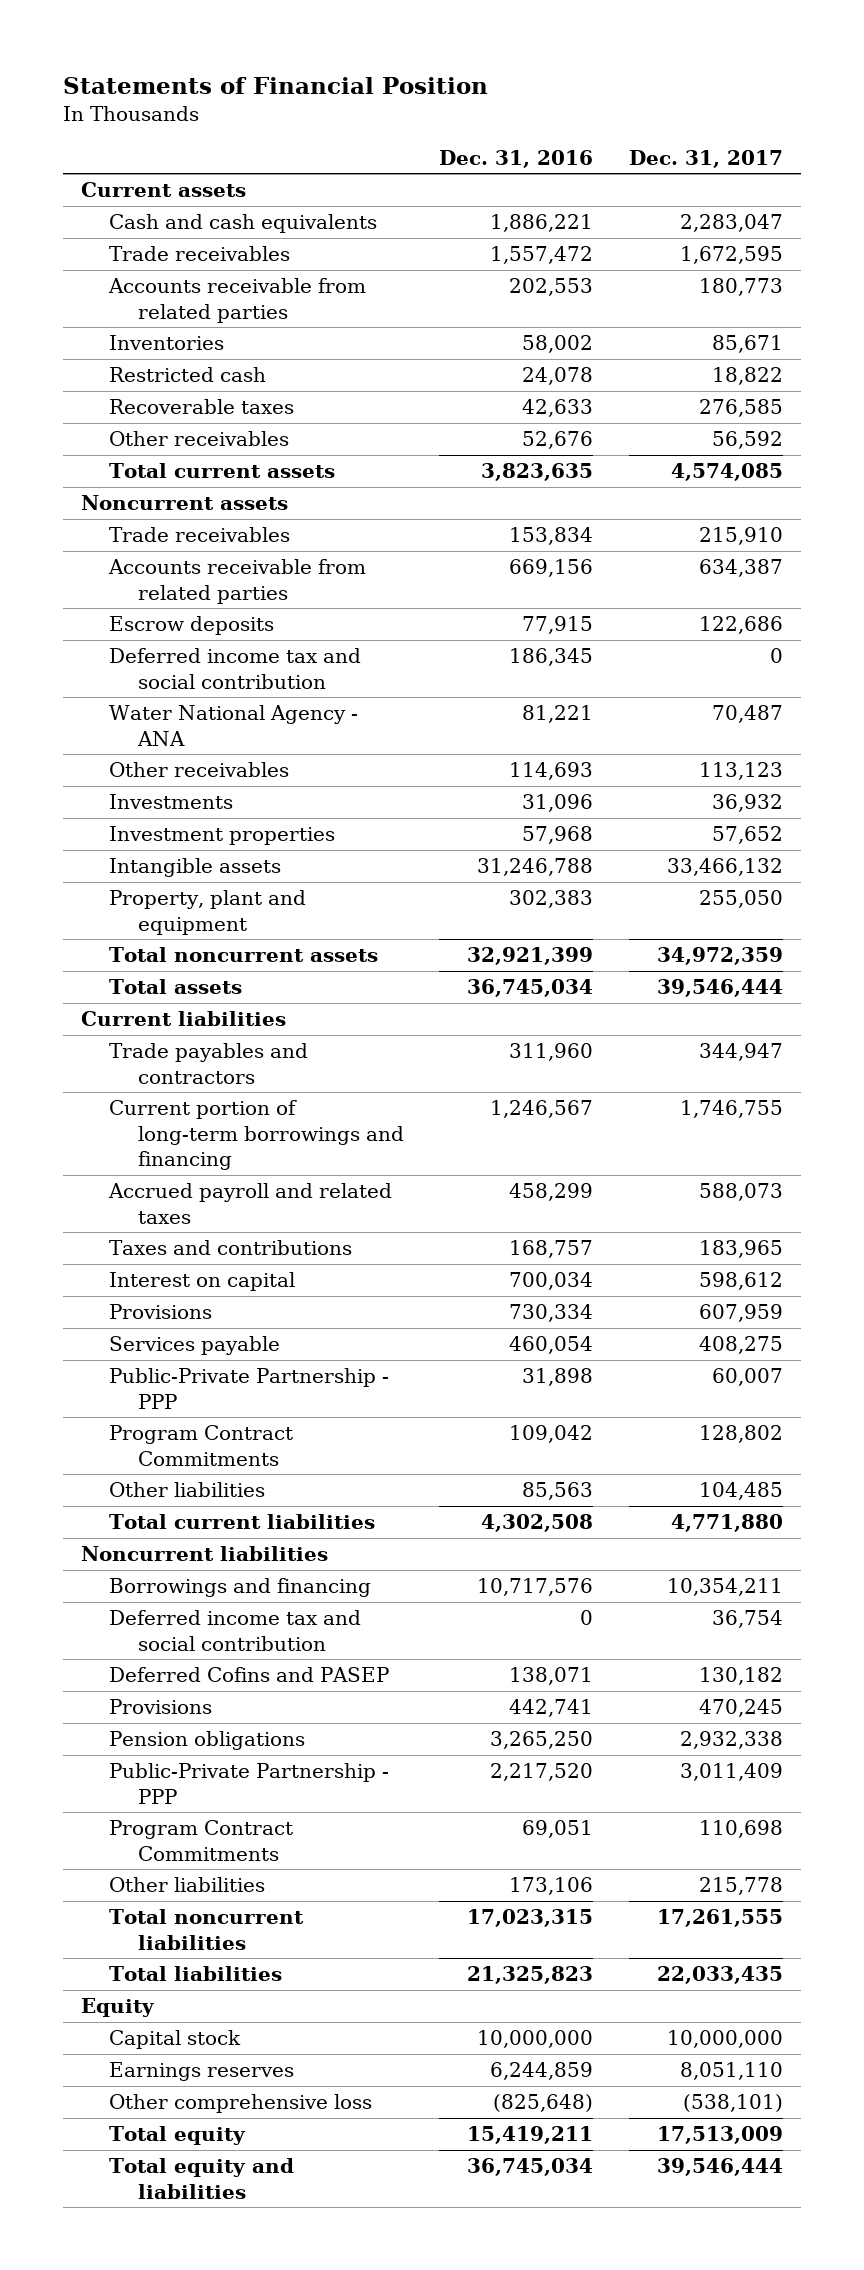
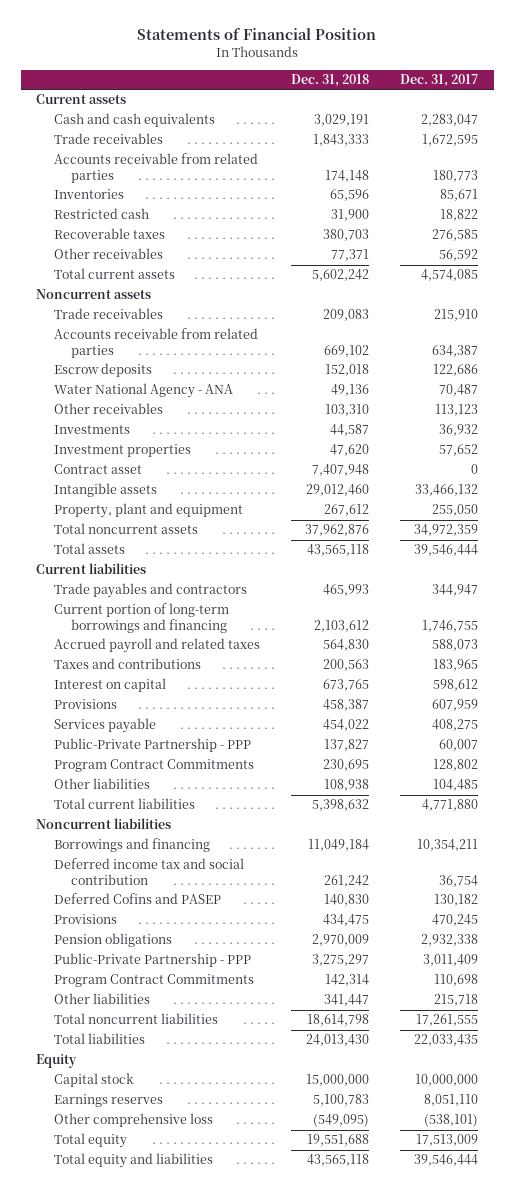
[439,149,594,168] Dec. 31, 2016 -> none
none -> [290,74,369,88] Dec. 31, 2018
[109,648,362,689] Deferred income tax and social contribution -> none
none -> [53,464,142,475] Contract asset
[698,1877,783,1896] 215,778 -> [434,994,479,1007] 215,718

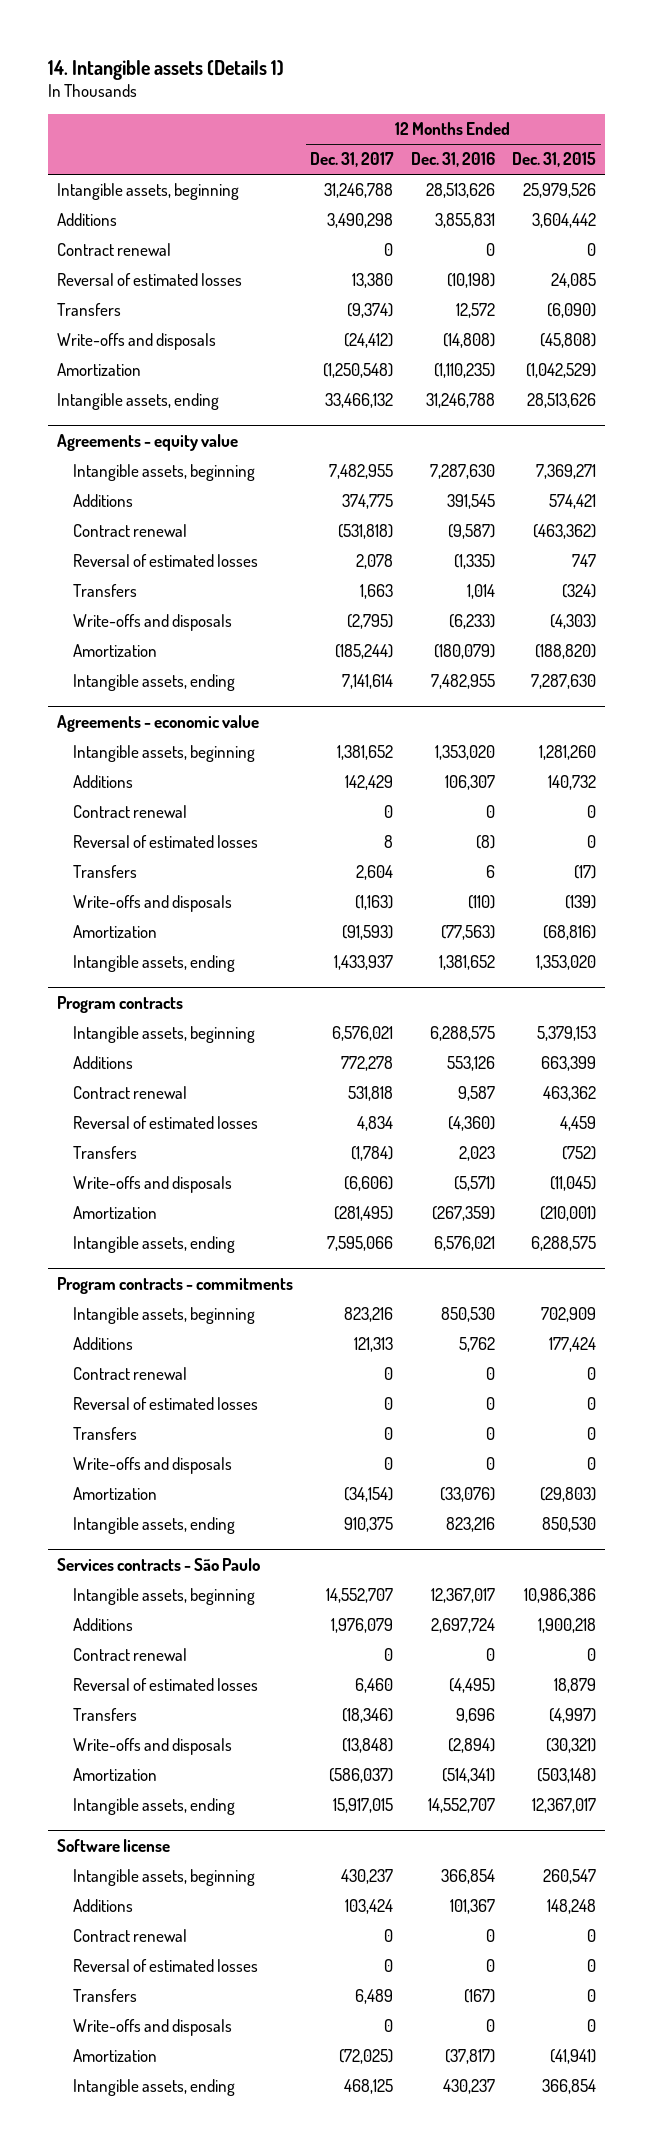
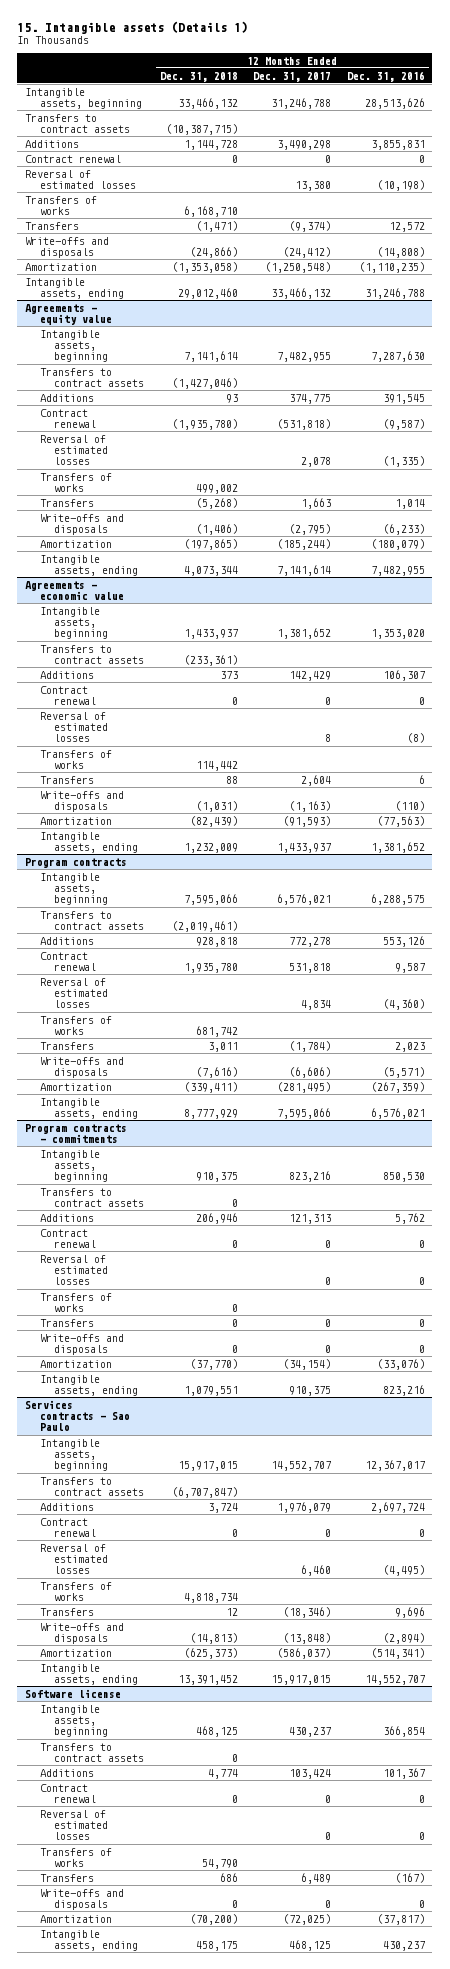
[48,59,285,80] 14. Intangible assets (Details 1) -> [17,20,249,34] 15. Intangible assets (Details 1)
[512,152,597,168] Dec. 31, 2015 -> none
none -> [159,71,238,82] Dec. 31, 2018
none -> [25,113,130,134] Transfers to contract assets
none -> [25,195,98,216] Transfers of works
none -> [39,367,145,388] Transfers to contract assets
none -> [39,472,112,493] Transfers of works
none -> [39,644,145,665] Transfers to contract assets
none -> [39,749,112,770] Transfers of works
none -> [39,910,145,931] Transfers to contract assets
none -> [39,1015,112,1036] Transfers of works
none -> [39,1187,145,1208] Transfers to contract assets
none -> [39,1292,112,1313] Transfers of works
[57,1557,261,1571] Services contracts - São Paulo -> [25,1399,130,1432] Services contracts - Sao Paulo
none -> [39,1476,145,1497] Transfers to contract assets
none -> [39,1581,112,1602] Transfers of works
none -> [39,1742,145,1763] Transfers to contract assets
none -> [39,1847,112,1868] Transfers of works

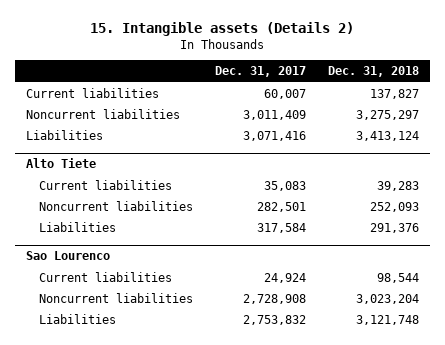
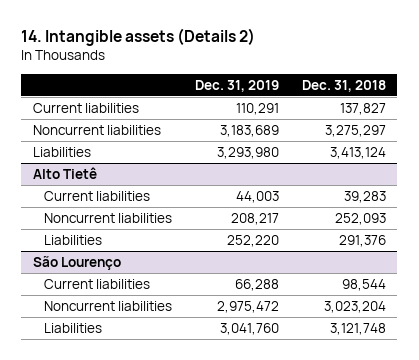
[90,21,355,36] 15. Intangible assets (Details 2) -> [21,28,256,47] 14. Intangible assets (Details 2)
[215,66,307,78] Dec. 31, 2017 -> none
none -> [195,79,280,92] Dec. 31, 2019
[25,158,96,169] Alto Tiete -> [32,166,97,179] Alto Tietê
[25,251,110,261] Sao Lourenco -> [32,255,121,270] São Lourenço

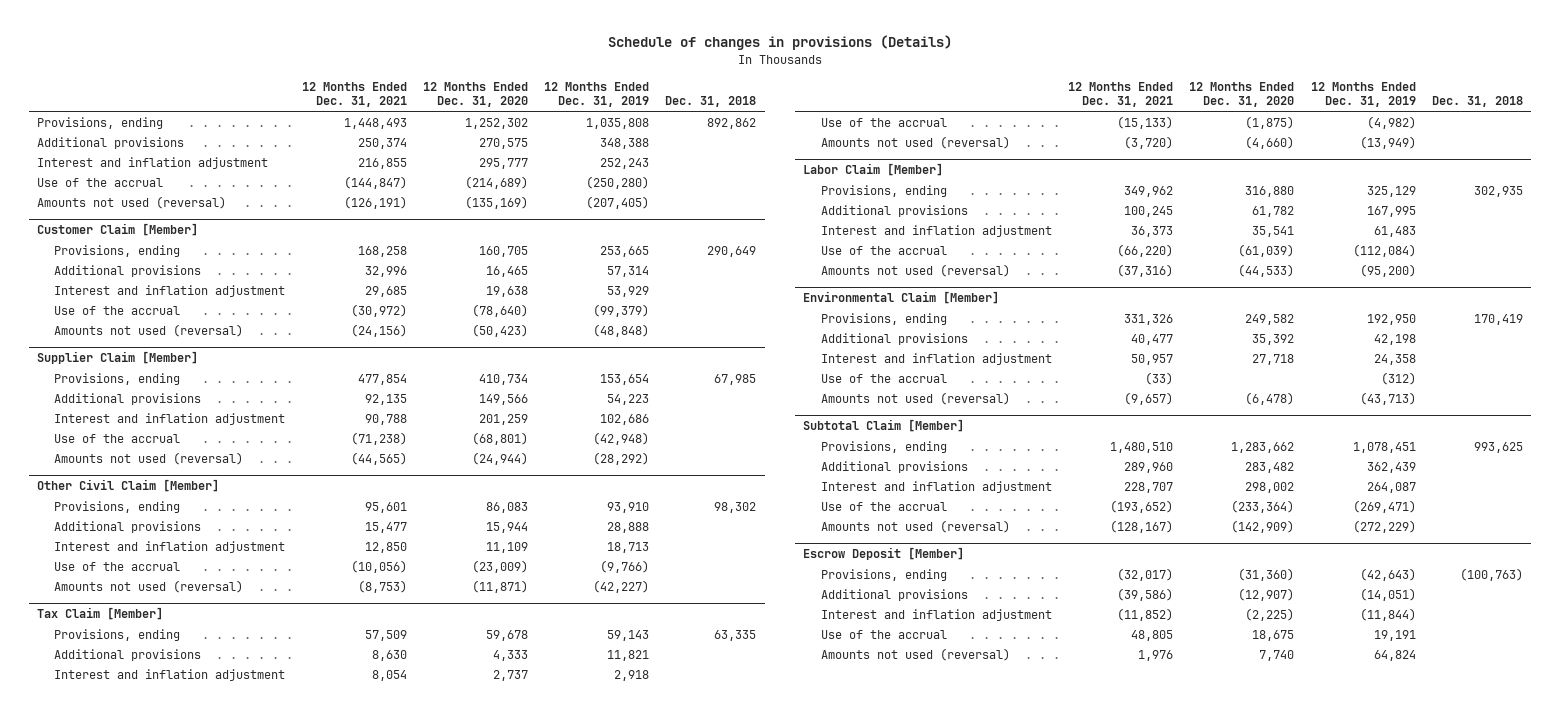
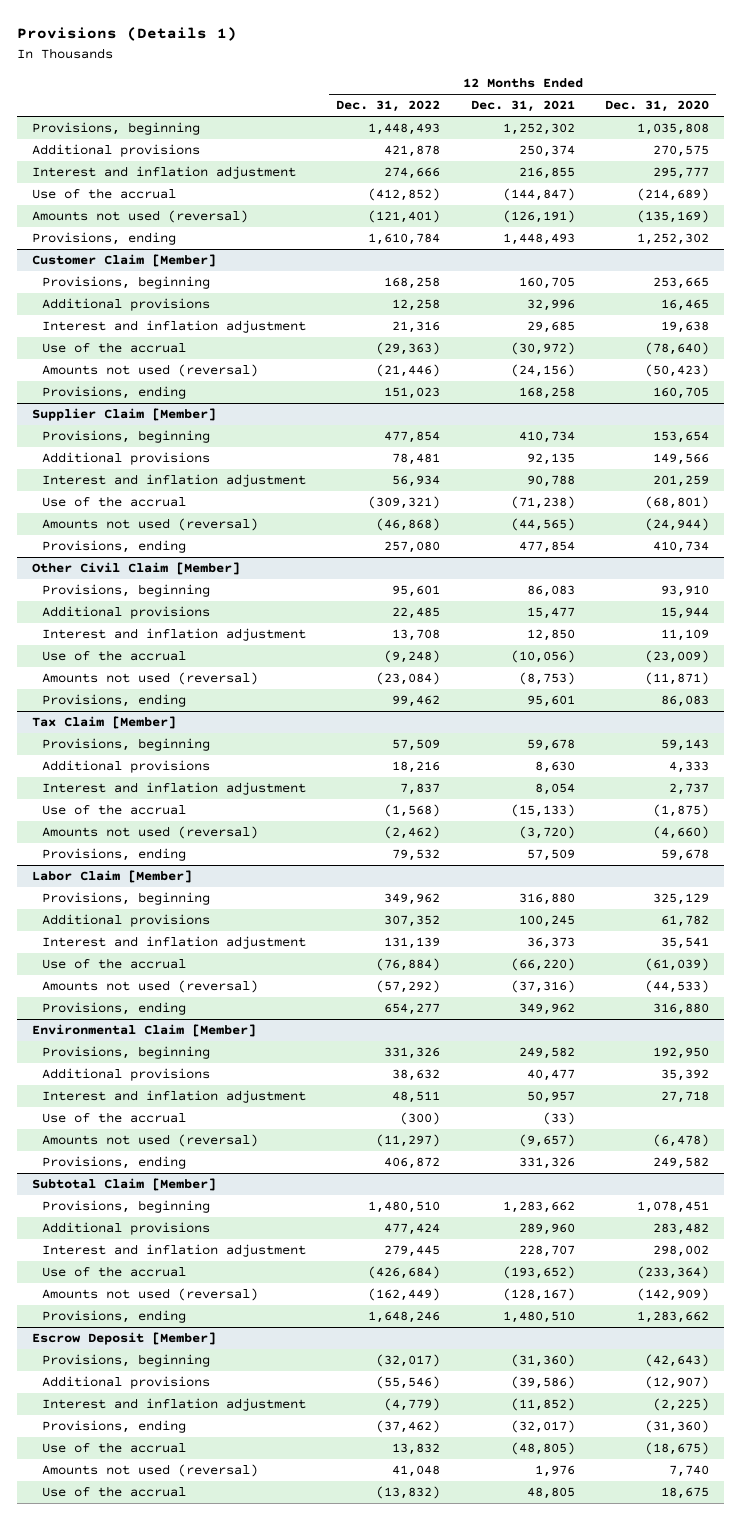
[607,35,952,51] Schedule of changes in provisions (Details) -> [16,27,237,42] Provisions (Details 1)
[544,81,650,108] 12 Months Ended Dec. 31, 2019 -> none
[665,96,757,108] Dec. 31, 2018 -> none
none -> [336,100,441,113] Dec. 31, 2022
none -> [31,122,200,136] Provisions, beginning
[36,116,163,129] Provisions, ending -> [31,232,176,246] Provisions, ending
none -> [42,276,211,290] Provisions, beginning
[54,244,181,257] Provisions, ending -> [42,386,187,400] Provisions, ending
none -> [42,430,211,444] Provisions, beginning
[54,372,181,385] Provisions, ending -> [42,540,187,554] Provisions, ending
none -> [42,584,211,598] Provisions, beginning
[54,500,181,513] Provisions, ending -> [42,694,187,708] Provisions, ending
none -> [42,738,211,752] Provisions, beginning
[54,628,181,641] Provisions, ending -> [42,848,187,862] Provisions, ending
none -> [42,892,211,906] Provisions, beginning
[820,184,947,197] Provisions, ending -> [42,1002,187,1016] Provisions, ending
none -> [42,1046,211,1060] Provisions, beginning
[820,312,947,325] Provisions, ending -> [42,1156,187,1170] Provisions, ending
none -> [42,1200,211,1214] Provisions, beginning
[820,440,947,453] Provisions, ending -> [42,1310,187,1324] Provisions, ending
none -> [42,1354,211,1368] Provisions, beginning
[820,568,947,581] Provisions, ending -> [42,1420,187,1434] Provisions, ending
none -> [42,1442,187,1454] Use of the accrual
[820,629,947,639] Use of the accrual -> [42,1486,187,1498] Use of the accrual

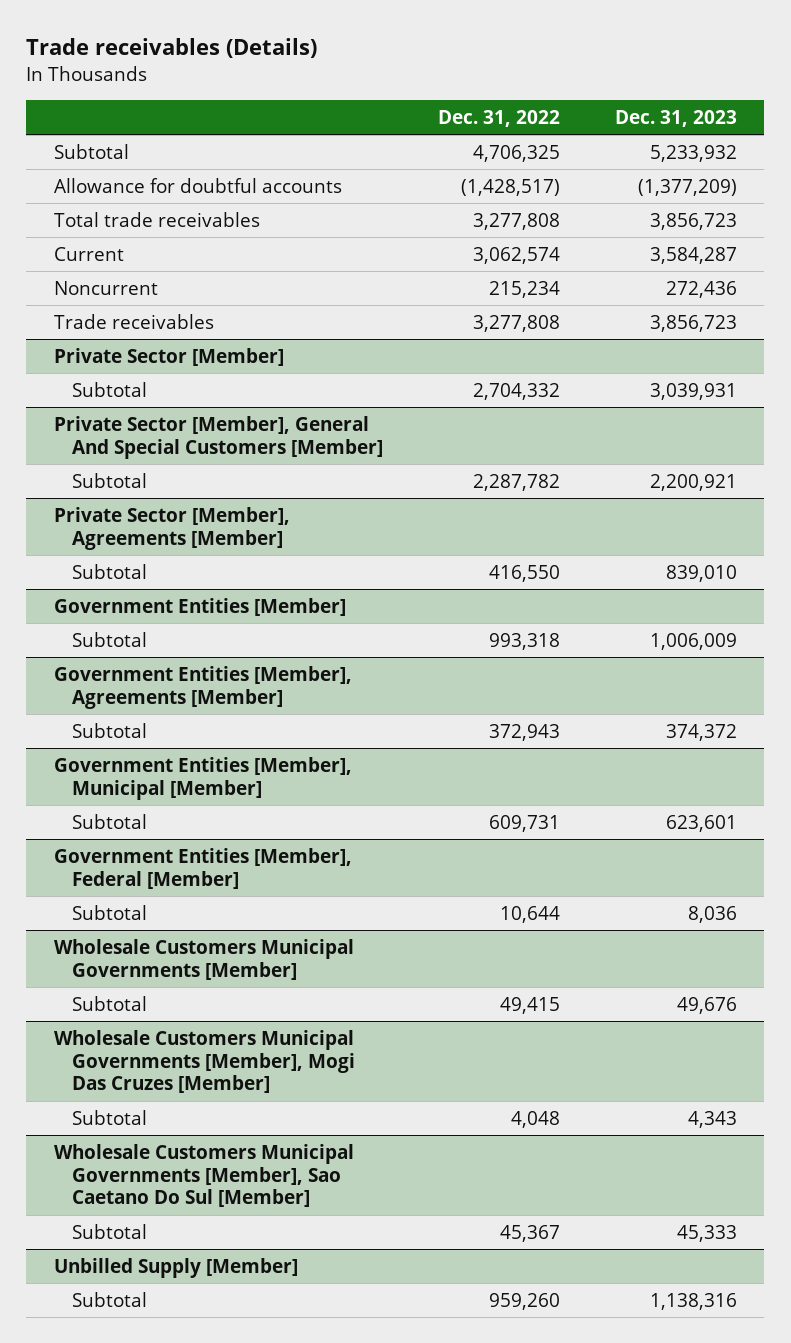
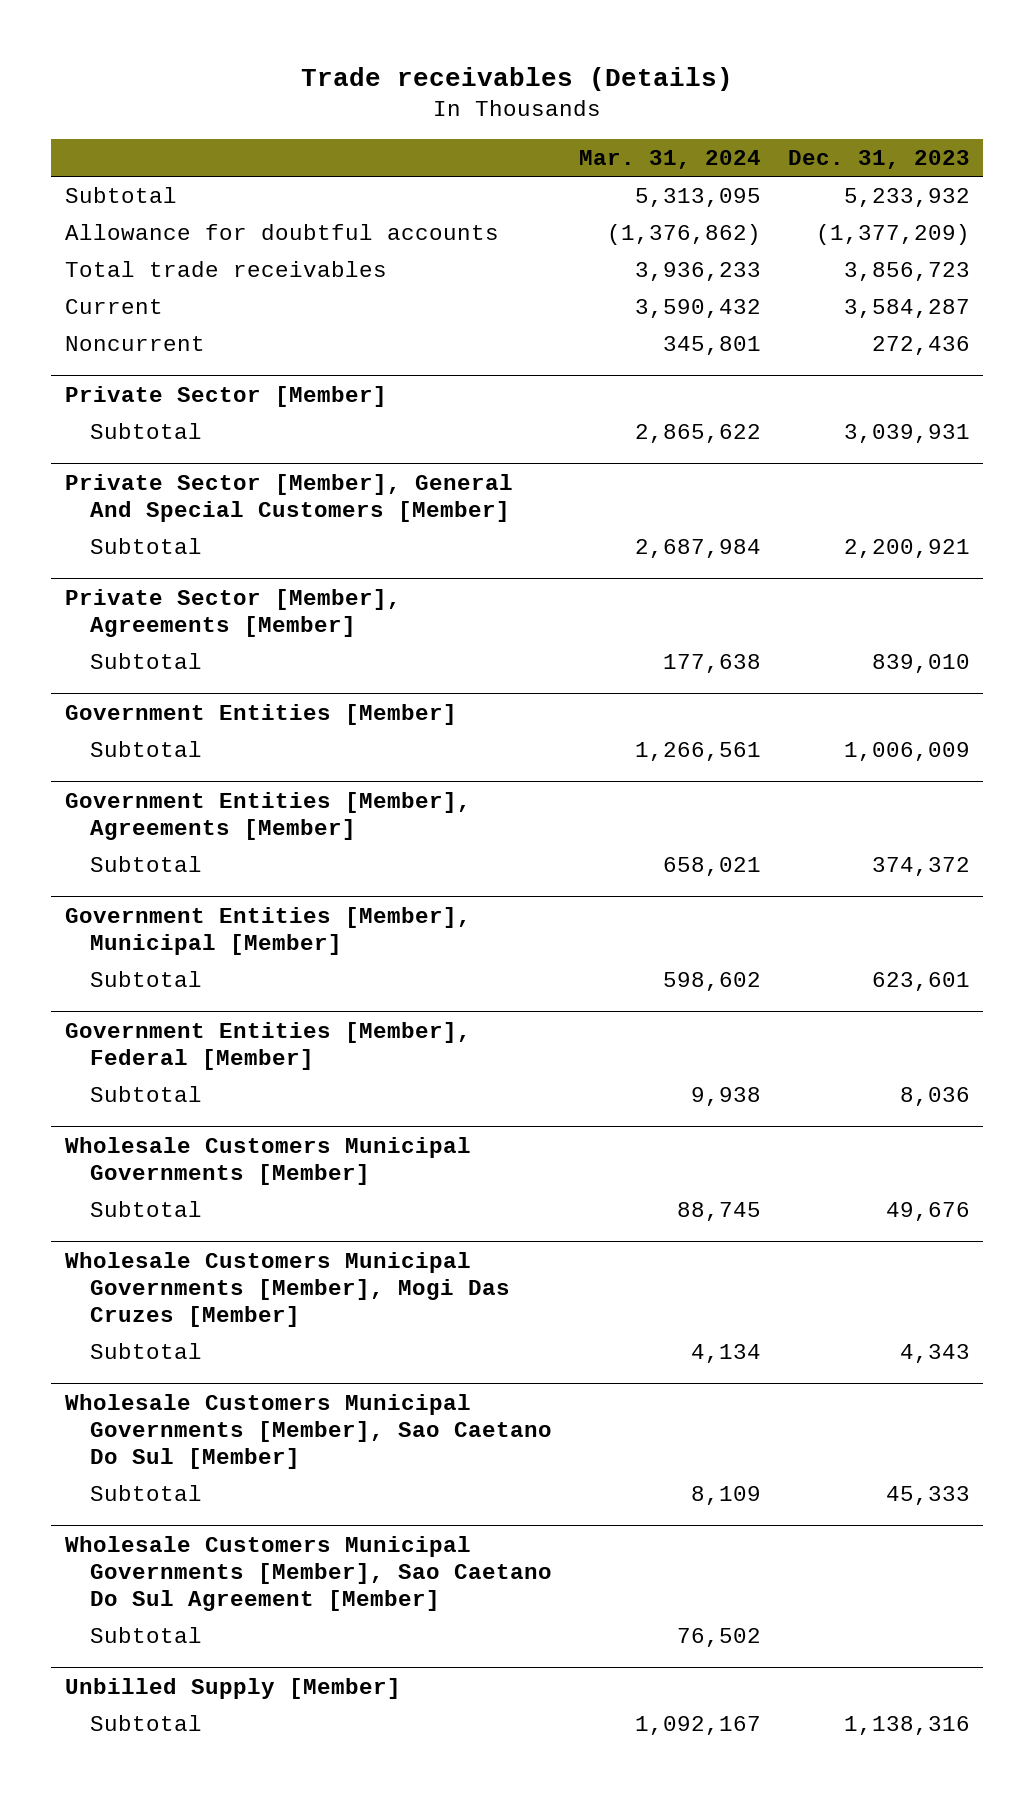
[437,109,560,127] Dec. 31, 2022 -> none
none -> [578,149,761,169] Mar. 31, 2024
[53,313,214,329] Trade receivables -> none
none -> [64,1535,552,1611] Wholesale Customers Municipal Governments [Member], Sao Caetano Do Sul Agreement [Member]
none -> [89,1627,202,1644] Subtotal

